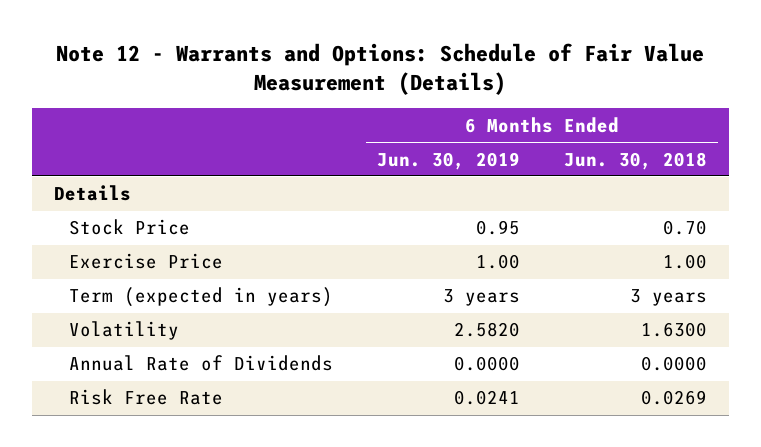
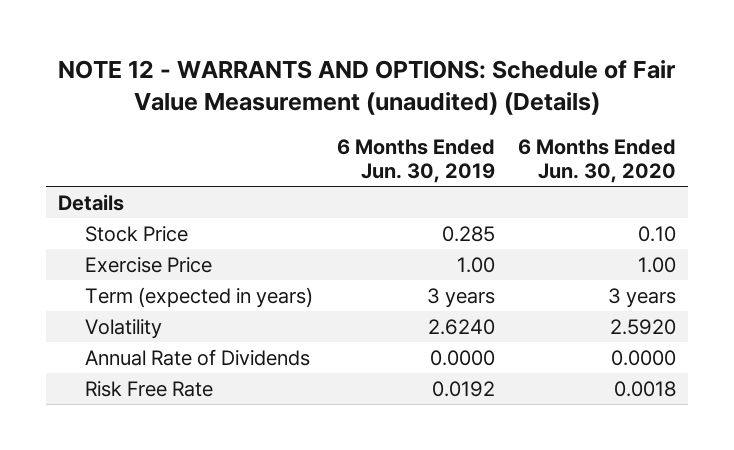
[56,42,705,95] Note 12 - Warrants and Options: Schedule of Fair Value Measurement (Details) -> [57,60,676,116] NOTE 12 - WARRANTS AND OPTIONS: Schedule of Fair Value Measurement (unaudited) (Details)
[563,151,707,170] Jun. 30, 2018 -> none
none -> [517,139,676,184] 6 Months Ended Jun. 30, 2020
[476,220,521,236] 0.95 -> [441,226,495,243] 0.285
[454,322,521,338] 2.5820 -> [427,319,495,336] 2.6240
[454,390,521,406] 0.0241 -> [431,381,495,398] 0.0192

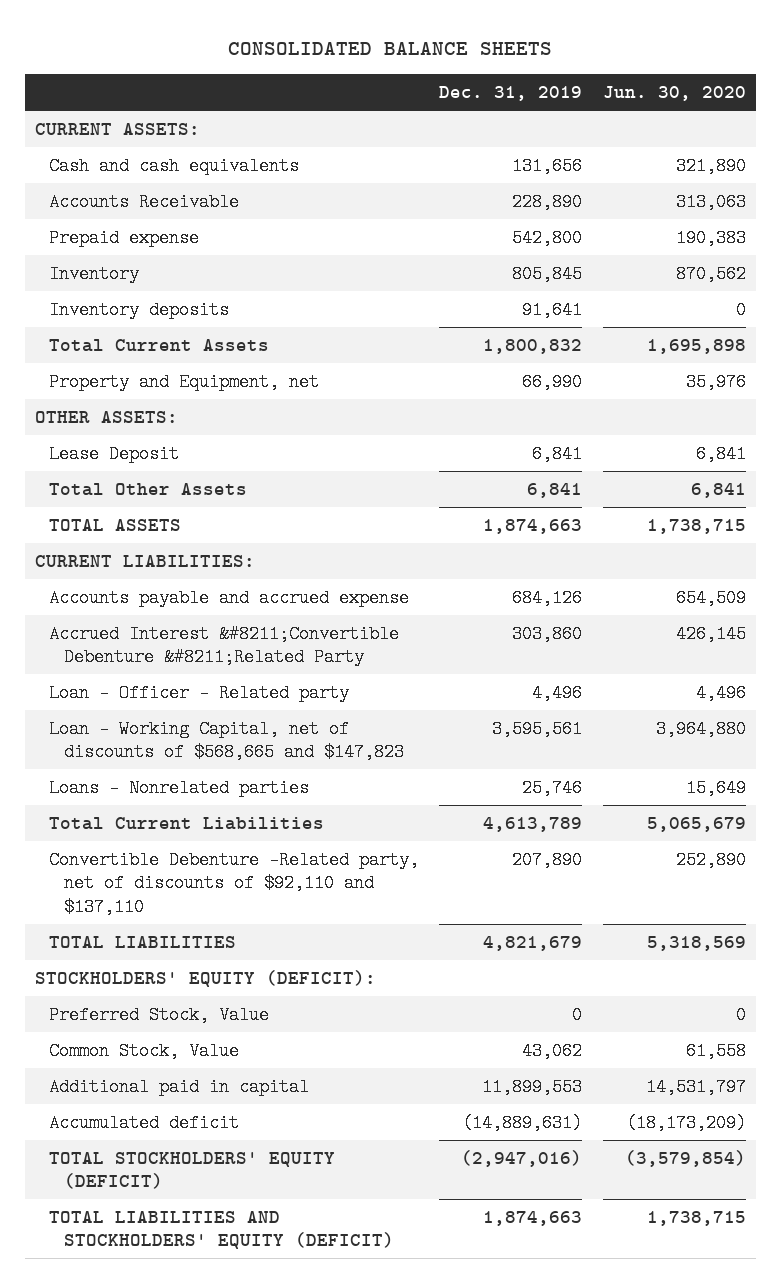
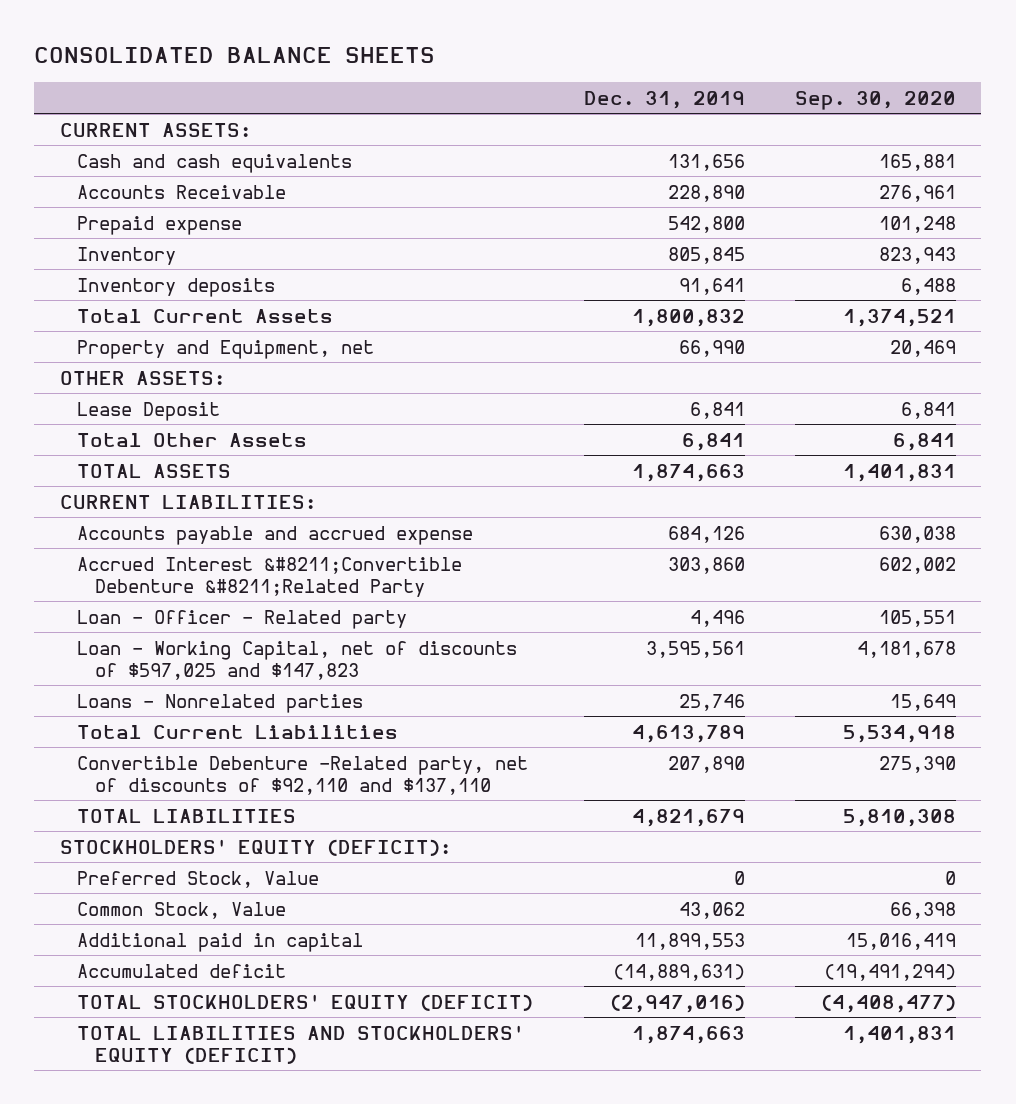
[602,85,746,101] Jun. 30, 2020 -> none
none -> [794,90,956,110] Sep. 30, 2020
[49,719,404,762] Loan - Working Capital, net of discounts of $568,665 and $147,823 -> [77,640,518,680] Loan - Working Capital, net of discounts of $597,025 and $147,823

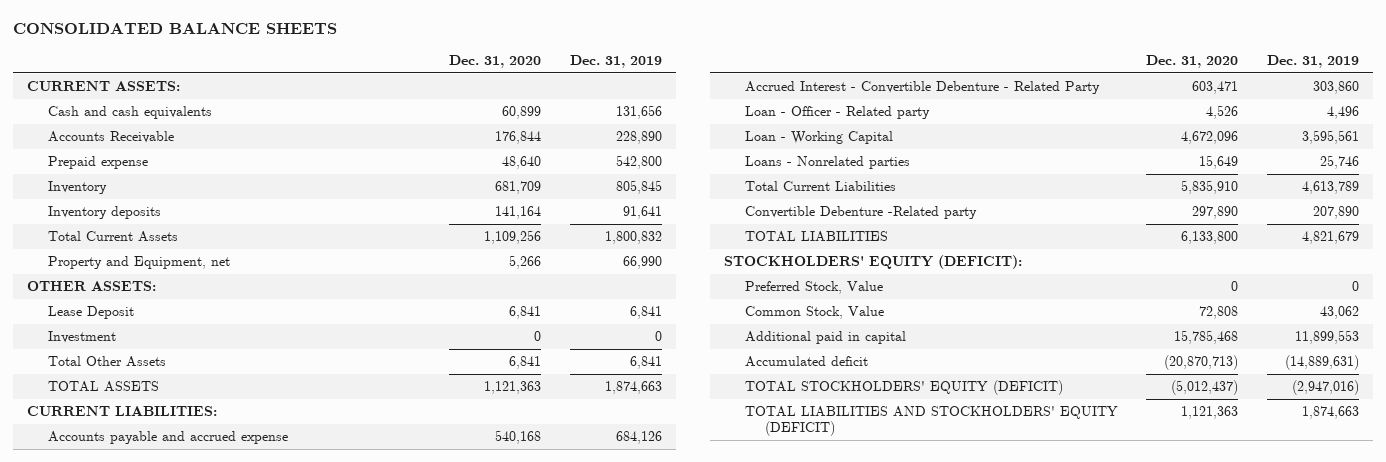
[794,90,956,110] Sep. 30, 2020 -> none
none -> [449,54,542,68] Dec. 31, 2020
none -> [47,331,116,344] Investment
[77,556,463,597] Accrued Interest &#8211;Convertible Debenture &#8211;Related Party -> [744,81,1100,95] Accrued Interest - Convertible Debenture - Related Party
[77,640,518,680] Loan - Working Capital, net of discounts of $597,025 and $147,823 -> [744,131,893,145] Loan - Working Capital
[77,755,529,795] Convertible Debenture -Related party, net of discounts of $92,110 and $137,110 -> [744,206,977,220] Convertible Debenture -Related party

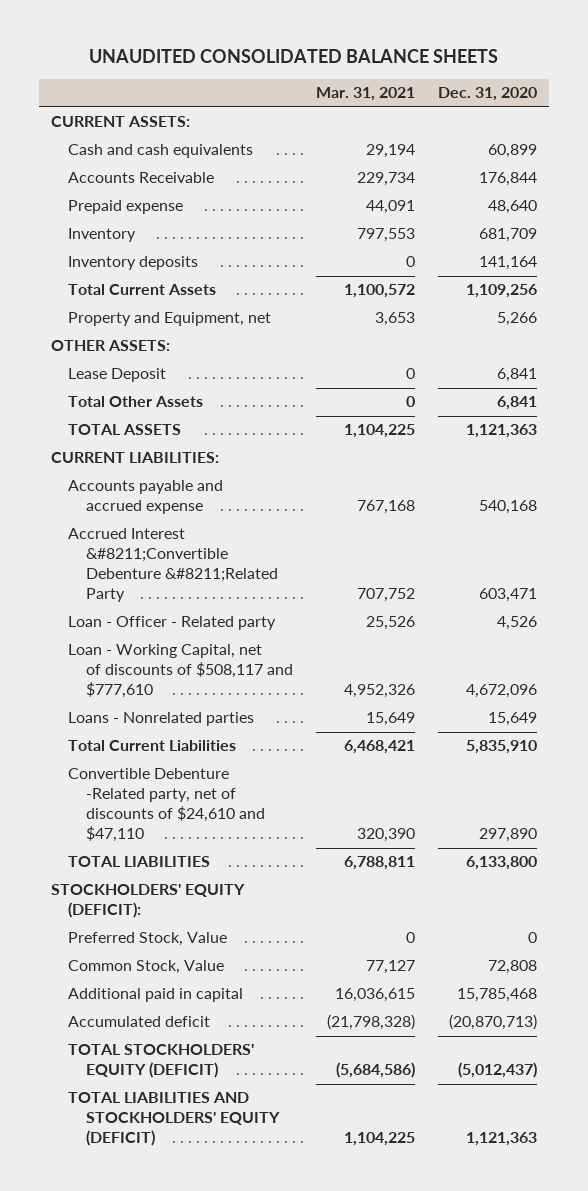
[12,22,337,34] CONSOLIDATED BALANCE SHEETS -> [89,49,499,64] UNAUDITED CONSOLIDATED BALANCE SHEETS
[569,54,662,68] Dec. 31, 2019 -> none
none -> [315,87,415,102] Mar. 31, 2021
[47,331,116,344] Investment -> none
[744,81,1100,95] Accrued Interest - Convertible Debenture - Related Party -> [68,528,278,603] Accrued Interest &#8211;Convertible Debenture &#8211;Related Party
[744,131,893,145] Loan - Working Capital -> [68,644,293,699] Loan - Working Capital, net of discounts of $508,117 and $777,610
[744,206,977,220] Convertible Debenture -Related party -> [68,768,265,843] Convertible Debenture -Related party, net of discounts of $24,610 and $47,110

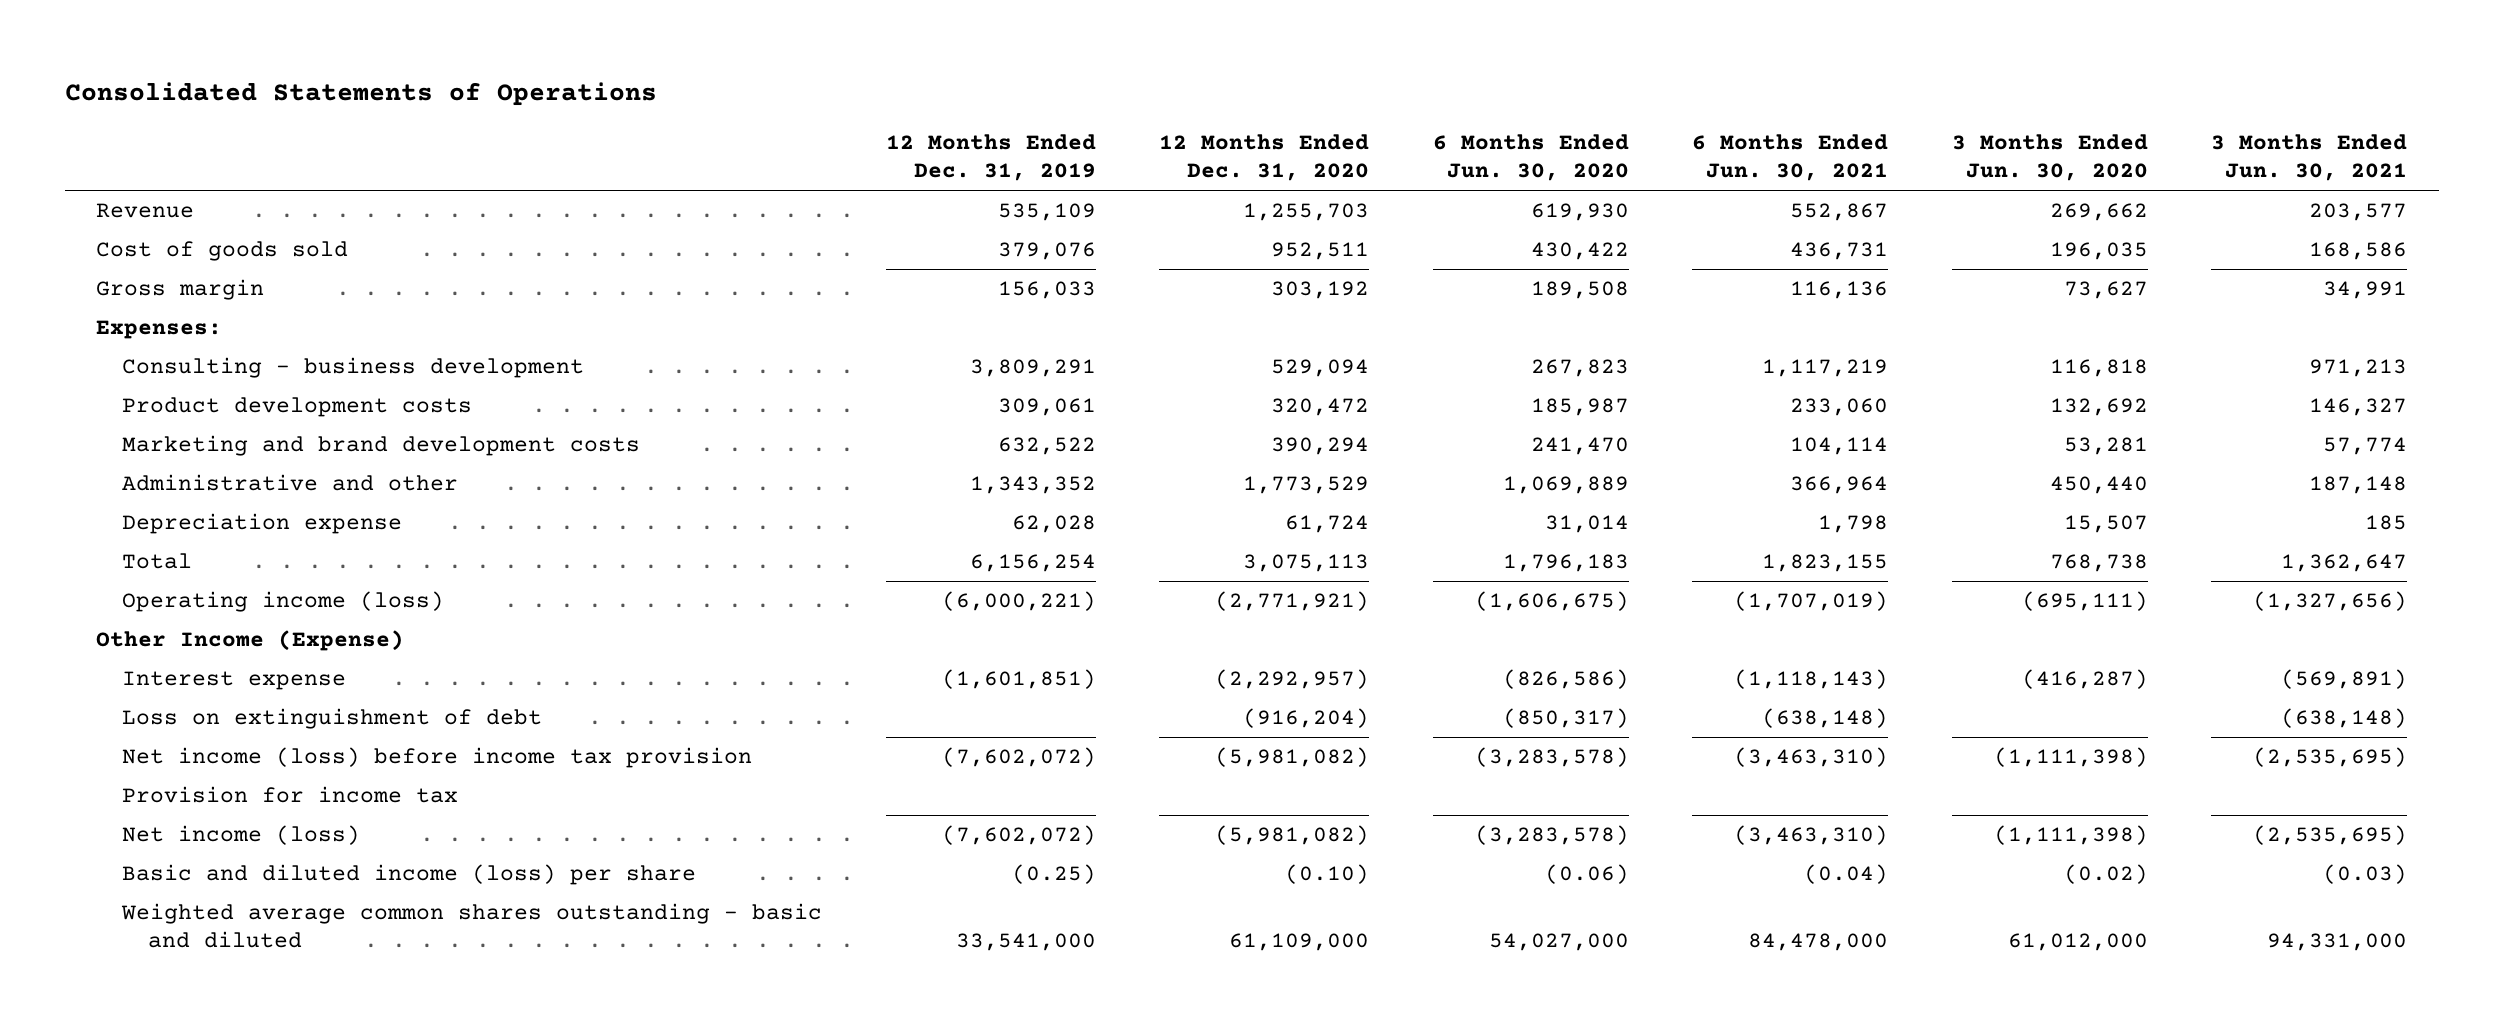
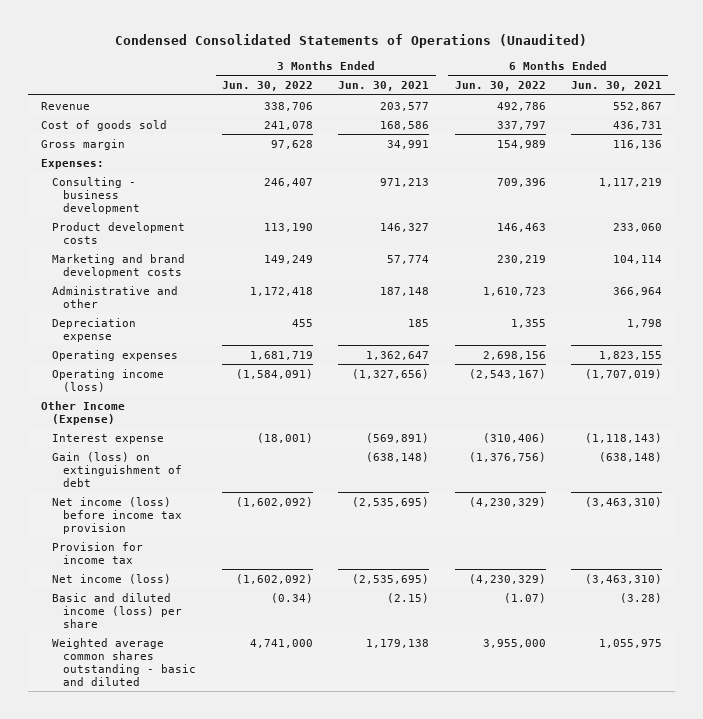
[64,82,657,107] Consolidated Statements of Operations -> [115,34,588,49] Condensed Consolidated Statements of Operations (Unaudited)
[885,134,1096,182] 12 Months Ended Dec. 31, 2019 -> none
[1159,134,1370,182] 12 Months Ended Dec. 31, 2020 -> none
[1432,134,1629,182] 6 Months Ended Jun. 30, 2020 -> none
[1951,134,2148,182] 3 Months Ended Jun. 30, 2020 -> none
none -> [221,81,313,92] Jun. 30, 2022
none -> [454,81,546,92] Jun. 30, 2022
[122,553,193,570] Total -> [52,349,179,361] Operating expenses
[122,708,543,730] Loss on extinguishment of debt -> [52,451,183,487] Gain (loss) on extinguishment of debt
[1804,864,1889,885] (0.04) -> [619,592,662,603] (3.28)
[2323,864,2408,885] (0.03) -> [387,592,430,603] (2.15)
[1748,933,1889,952] 84,478,000 -> [598,638,662,648] 1,055,975
[2267,933,2408,952] 94,331,000 -> [366,638,430,648] 1,179,138

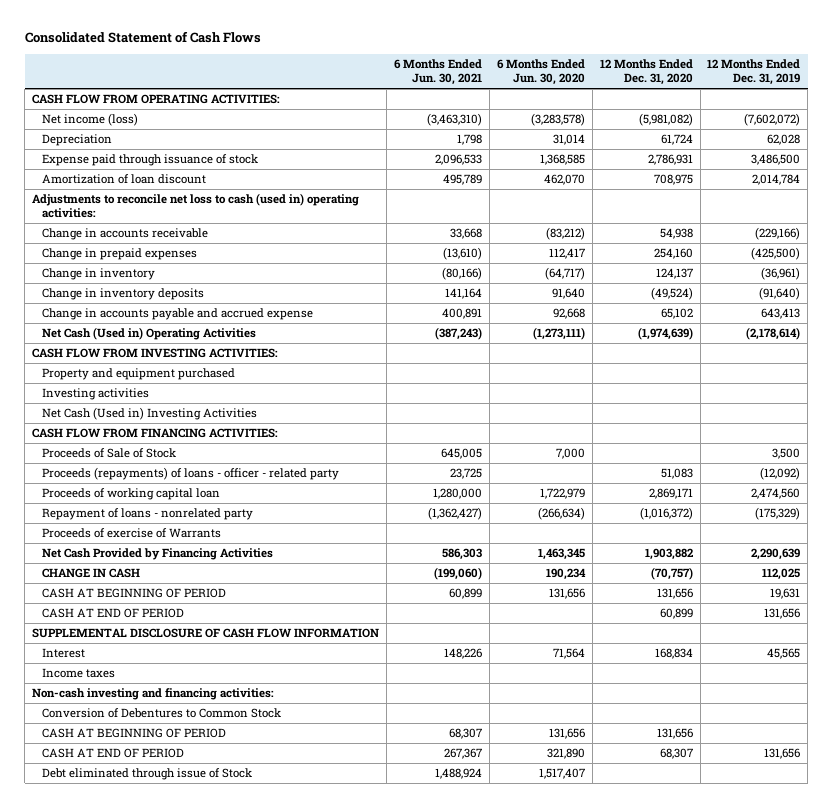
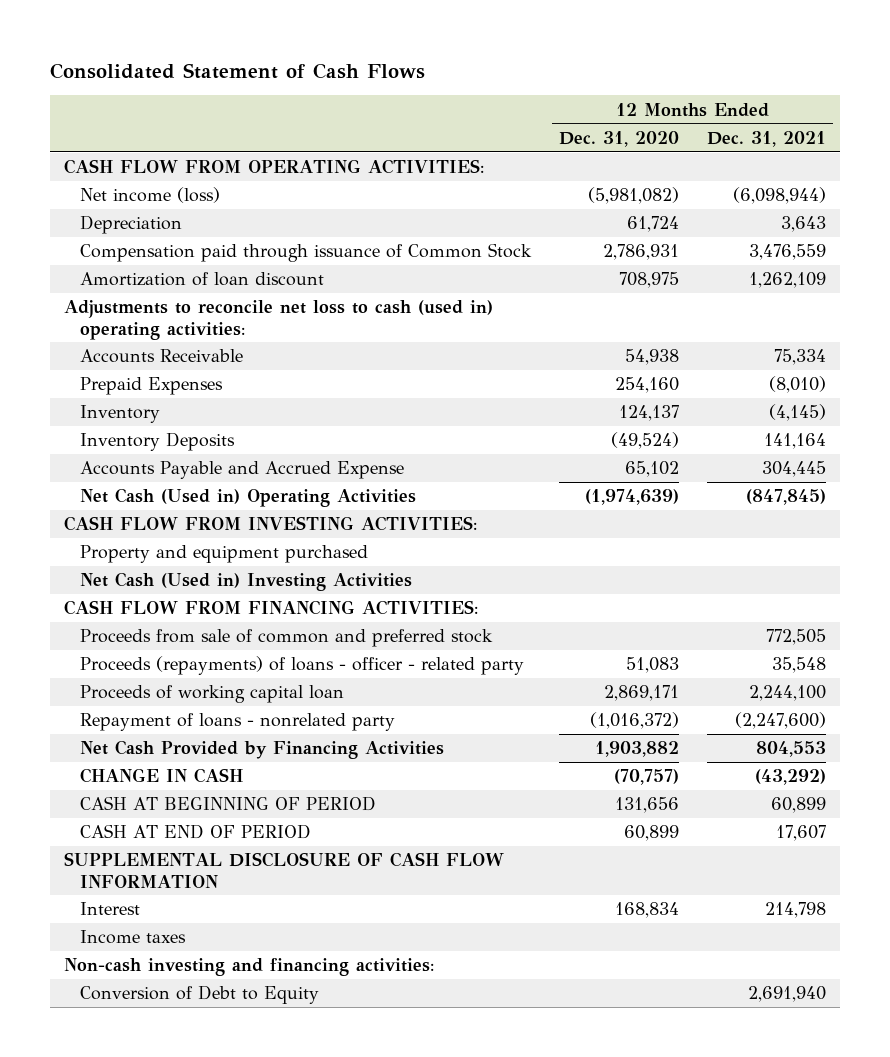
[394,58,483,86] 6 Months Ended Jun. 30, 2021 -> none
[496,58,585,86] 6 Months Ended Jun. 30, 2020 -> none
[707,58,801,86] 12 Months Ended Dec. 31, 2019 -> none
none -> [707,130,827,147] Dec. 31, 2021
[41,154,258,167] Expense paid through issuance of stock -> [80,243,533,263] Compensation paid through issuance of Common Stock
[41,228,208,241] Change in accounts receivable -> [80,349,244,364] Accounts Receivable
[41,248,197,261] Change in prepaid expenses -> [80,377,224,396] Prepaid Expenses
[41,268,155,281] Change in inventory -> [80,405,161,424] Inventory
[41,288,204,301] Change in inventory deposits -> [80,432,236,452] Inventory Deposits
[41,308,313,321] Change in accounts payable and accrued expense -> [80,461,405,480] Accounts Payable and Accrued Expense
[41,388,149,401] Investing activities -> none
[41,448,176,459] Proceeds of Sale of Stock -> [80,629,494,648] Proceeds from sale of common and preferred stock
[41,528,221,539] Proceeds of exercise of Warrants -> none
[41,708,281,719] Conversion of Debentures to Common Stock -> none
[41,728,226,739] CASH AT BEGINNING OF PERIOD -> none
[41,748,184,759] CASH AT END OF PERIOD -> none
[41,768,252,781] Debt eliminated through issue of Stock -> none
none -> [80,985,320,1005] Conversion of Debt to Equity

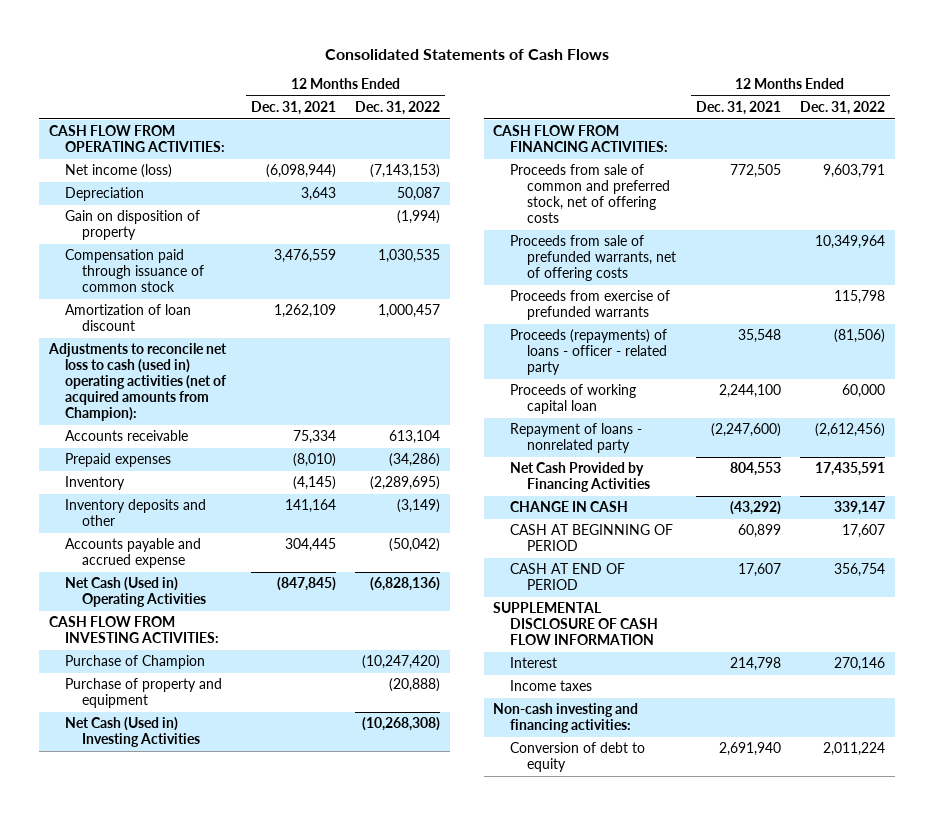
[49,62,425,79] Consolidated Statement of Cash Flows -> [324,48,609,60] Consolidated Statements of Cash Flows
[559,130,680,147] Dec. 31, 2020 -> none
none -> [355,101,441,116] Dec. 31, 2022
none -> [65,210,201,241] Gain on disposition of property
[80,243,533,263] Compensation paid through issuance of Common Stock -> [65,249,205,293] Compensation paid through issuance of common stock
[63,300,493,340] Adjustments to reconcile net loss to cash (used in) operating activities: -> [47,343,227,422] Adjustments to reconcile net loss to cash (used in) operating activities (net of acquired amounts from Champion):
[80,349,244,364] Accounts Receivable -> [65,430,189,442] Accounts receivable
[80,377,224,396] Prepaid Expenses -> [65,453,172,468] Prepaid expenses
[80,432,236,452] Inventory Deposits -> [65,499,207,527] Inventory deposits and other
[80,461,405,480] Accounts Payable and Accrued Expense -> [65,538,202,569] Accounts payable and accrued expense
none -> [65,655,206,670] Purchase of Champion
[80,545,369,564] Property and equipment purchased -> [65,678,223,709] Purchase of property and equipment
[80,629,494,648] Proceeds from sale of common and preferred stock -> [510,164,670,224] Proceeds from sale of common and preferred stock, net of offering costs
none -> [510,235,676,282] Proceeds from sale of prefunded warrants, net of offering costs
none -> [510,290,671,321] Proceeds from exercise of prefunded warrants
[80,985,320,1005] Conversion of Debt to Equity -> [510,742,646,773] Conversion of debt to equity

